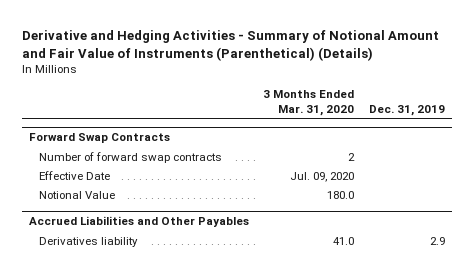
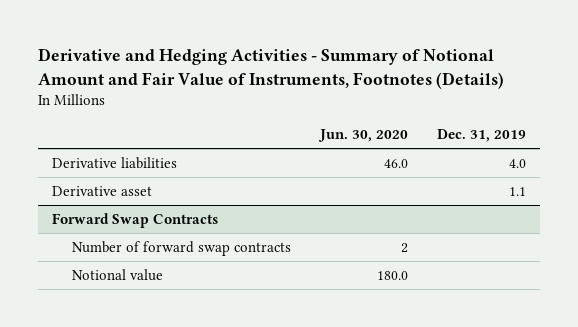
[21,29,439,61] Derivative and Hedging Activities - Summary of Notional Amount and Fair Value of Instruments (Parenthetical) (Details) -> [38,48,505,89] Derivative and Hedging Activities - Summary of Notional Amount and Fair Value of Instruments, Footnotes (Details)
[263,90,355,117] 3 Months Ended Mar. 31, 2020 -> none
none -> [317,129,408,143] Jun. 30, 2020
none -> [52,156,178,169] Derivative liabilities
none -> [52,185,153,196] Derivative asset
[38,170,110,180] Effective Date -> none
[29,216,250,228] Accrued Liabilities and Other Payables -> none
[38,236,138,247] Derivatives liability -> none
[38,190,115,199] Notional Value -> [71,268,163,281] Notional value

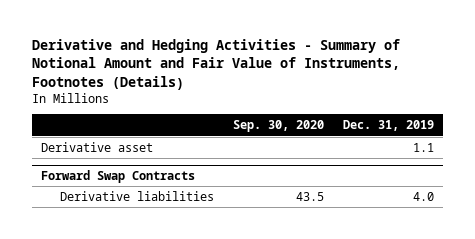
[317,129,408,143] Jun. 30, 2020 -> none
none -> [232,120,324,133] Sep. 30, 2020
[52,156,178,169] Derivative liabilities -> none
[71,240,291,256] Number of forward swap contracts -> none
[71,268,163,281] Notional value -> none
none -> [59,190,214,201] Derivative liabilities

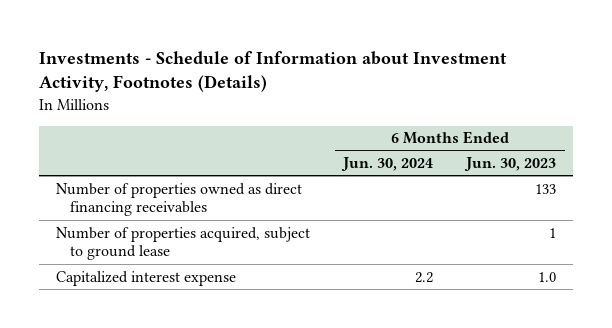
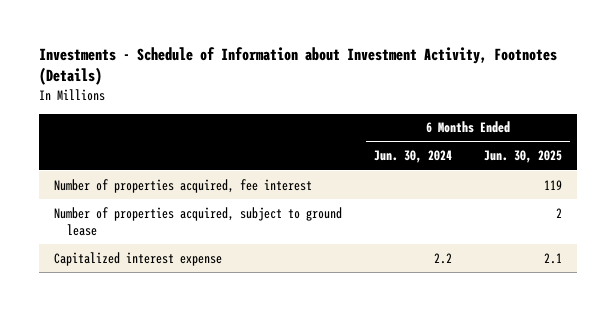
[464,157,557,172] Jun. 30, 2023 -> none
none -> [483,150,562,164] Jun. 30, 2025
[55,182,302,217] Number of properties owned as direct financing receivables -> [54,178,313,193] Number of properties acquired, fee interest

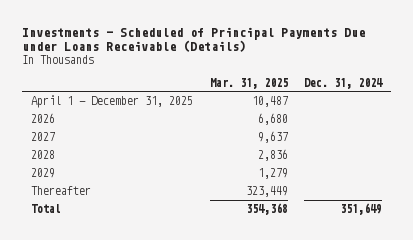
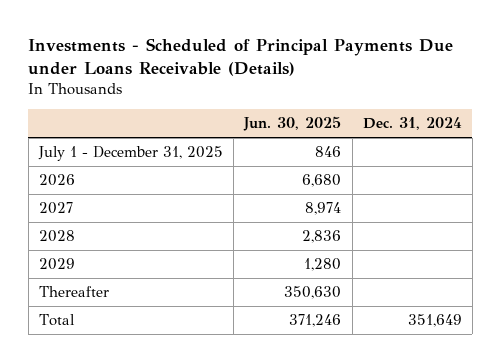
[209,77,288,89] Mar. 31, 2025 -> none
none -> [243,116,342,132] Jun. 30, 2025
[30,95,193,109] April 1 - December 31, 2025 -> [38,146,224,162] July 1 - December 31, 2025

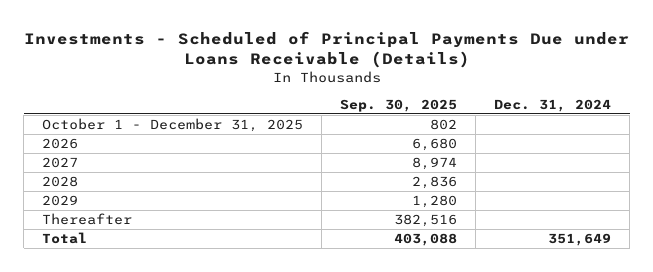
[243,116,342,132] Jun. 30, 2025 -> none
none -> [340,99,458,113] Sep. 30, 2025
[38,146,224,162] July 1 - December 31, 2025 -> [42,117,304,132] October 1 - December 31, 2025

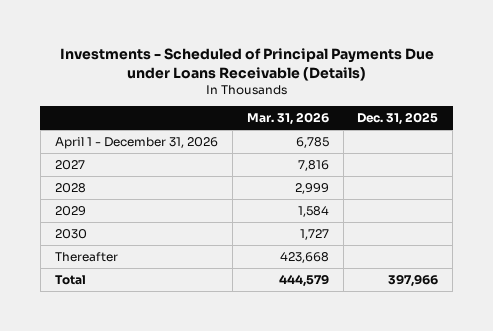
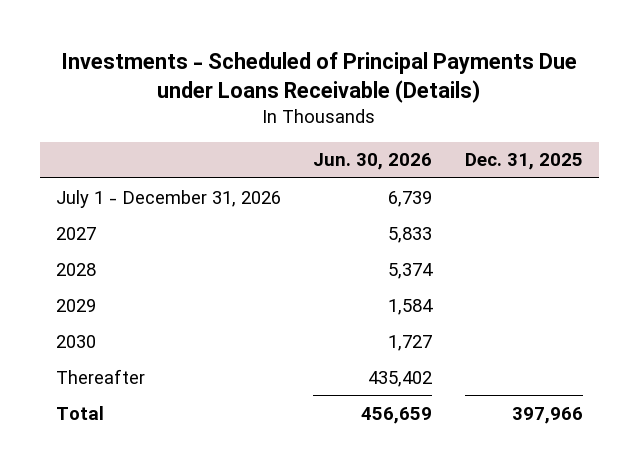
[246,111,329,125] Mar. 31, 2026 -> none
none -> [313,153,433,171] Jun. 30, 2026
[54,136,218,149] April 1 - December 31, 2026 -> [56,189,282,208] July 1 - December 31, 2026

